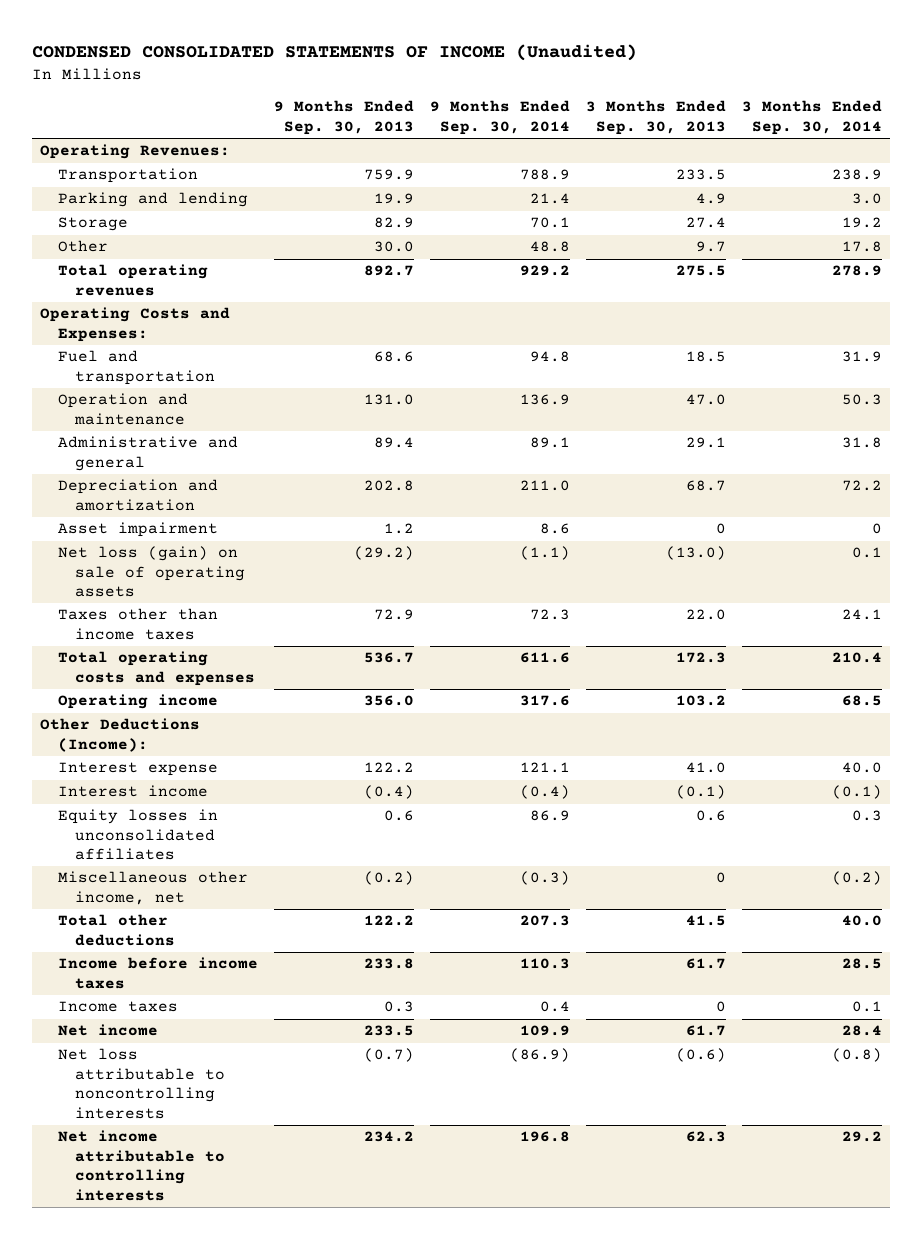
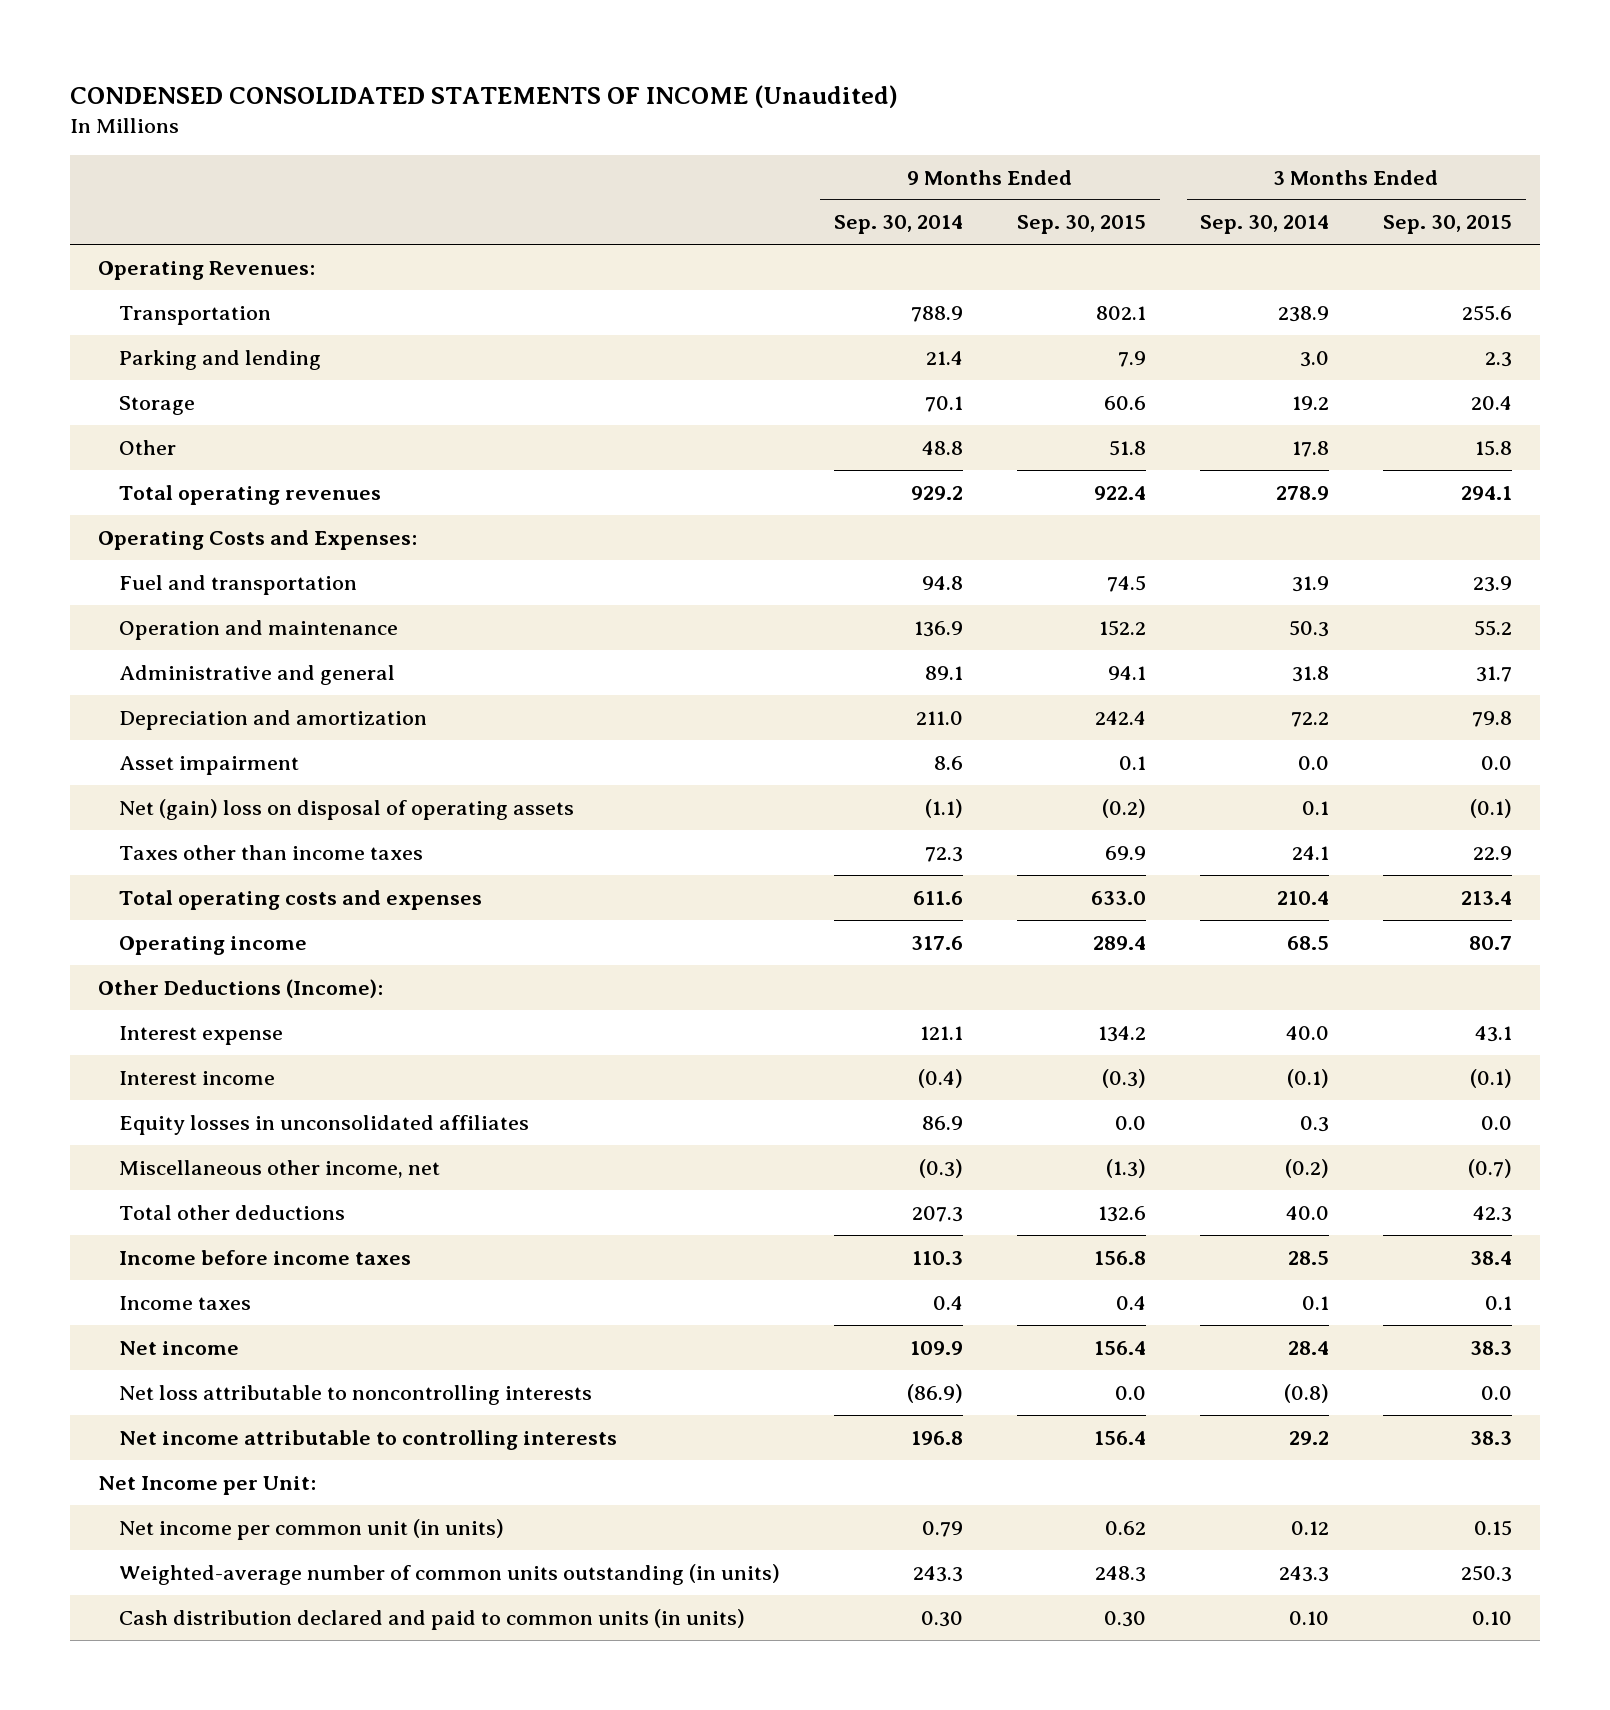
[274,100,415,135] 9 Months Ended Sep. 30, 2013 -> none
[586,100,727,135] 3 Months Ended Sep. 30, 2013 -> none
none -> [1017,215,1147,235] Sep. 30, 2015
none -> [1383,215,1513,235] Sep. 30, 2015
[872,523,883,535] 0 -> [1298,755,1330,770] 0.0
[57,546,246,598] Net loss (gain) on sale of operating assets -> [118,798,574,820] Net (gain) loss on disposal of operating assets
none -> [97,1475,316,1495] Net Income per Unit:
none -> [118,1518,504,1540] Net income per common unit (in units)
none -> [118,1563,780,1585] Weighted-average number of common units outstanding (in units)
none -> [118,1608,745,1630] Cash distribution declared and paid to common units (in units)

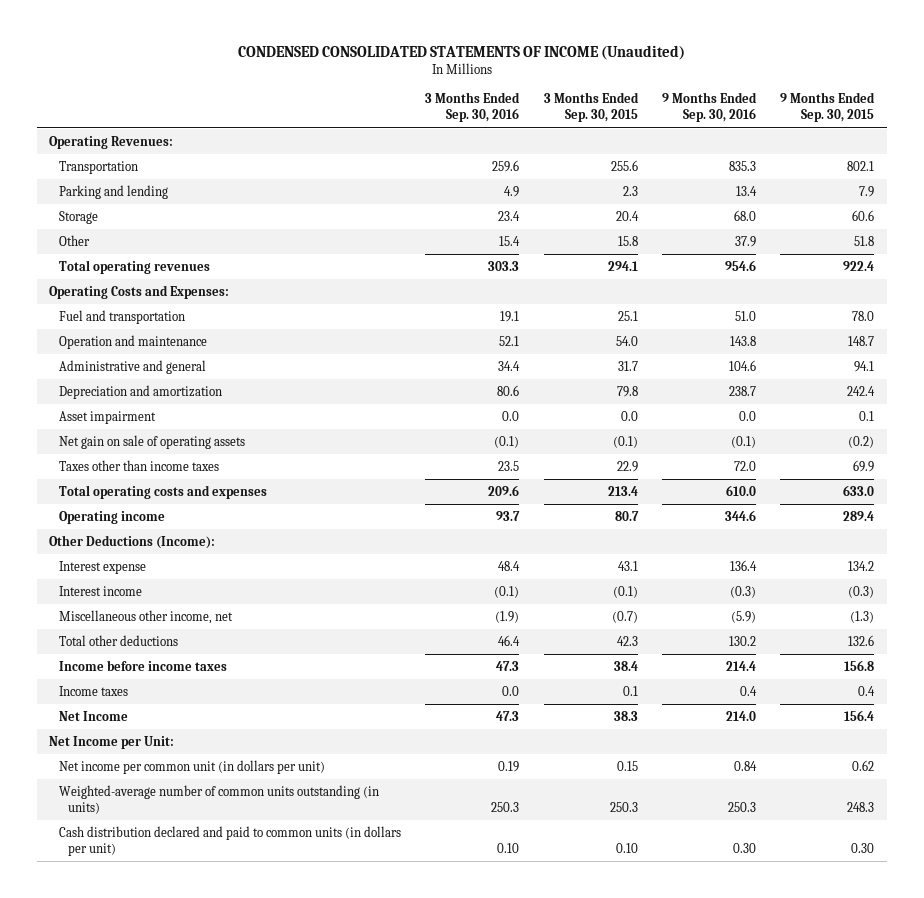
[833,215,963,235] Sep. 30, 2014 -> none
[1200,215,1330,235] Sep. 30, 2014 -> none
none -> [425,92,521,123] 3 Months Ended Sep. 30, 2016
none -> [661,92,757,123] 9 Months Ended Sep. 30, 2016
[1107,574,1147,592] 74.5 -> [852,310,875,321] 78.0
[1473,575,1513,592] 23.9 -> [617,310,638,321] 25.1
[1099,619,1147,636] 152.2 -> [848,335,875,346] 148.7
[1474,619,1513,636] 55.2 -> [615,335,638,346] 54.0
[118,798,574,820] Net (gain) loss on disposal of operating assets -> [58,434,245,449] Net gain on sale of operating assets
[118,1114,529,1135] Equity losses in unconsolidated affiliates -> none
[118,1340,239,1355] Net income -> none
[118,1384,592,1405] Net loss attributable to noncontrolling interests -> none
[118,1429,617,1450] Net income attributable to controlling interests -> [58,710,128,721] Net Income
[118,1518,504,1540] Net income per common unit (in units) -> [58,759,325,774] Net income per common unit (in dollars per unit)
[118,1608,745,1630] Cash distribution declared and paid to common units (in units) -> [58,825,401,856] Cash distribution declared and paid to common units (in dollars per unit)

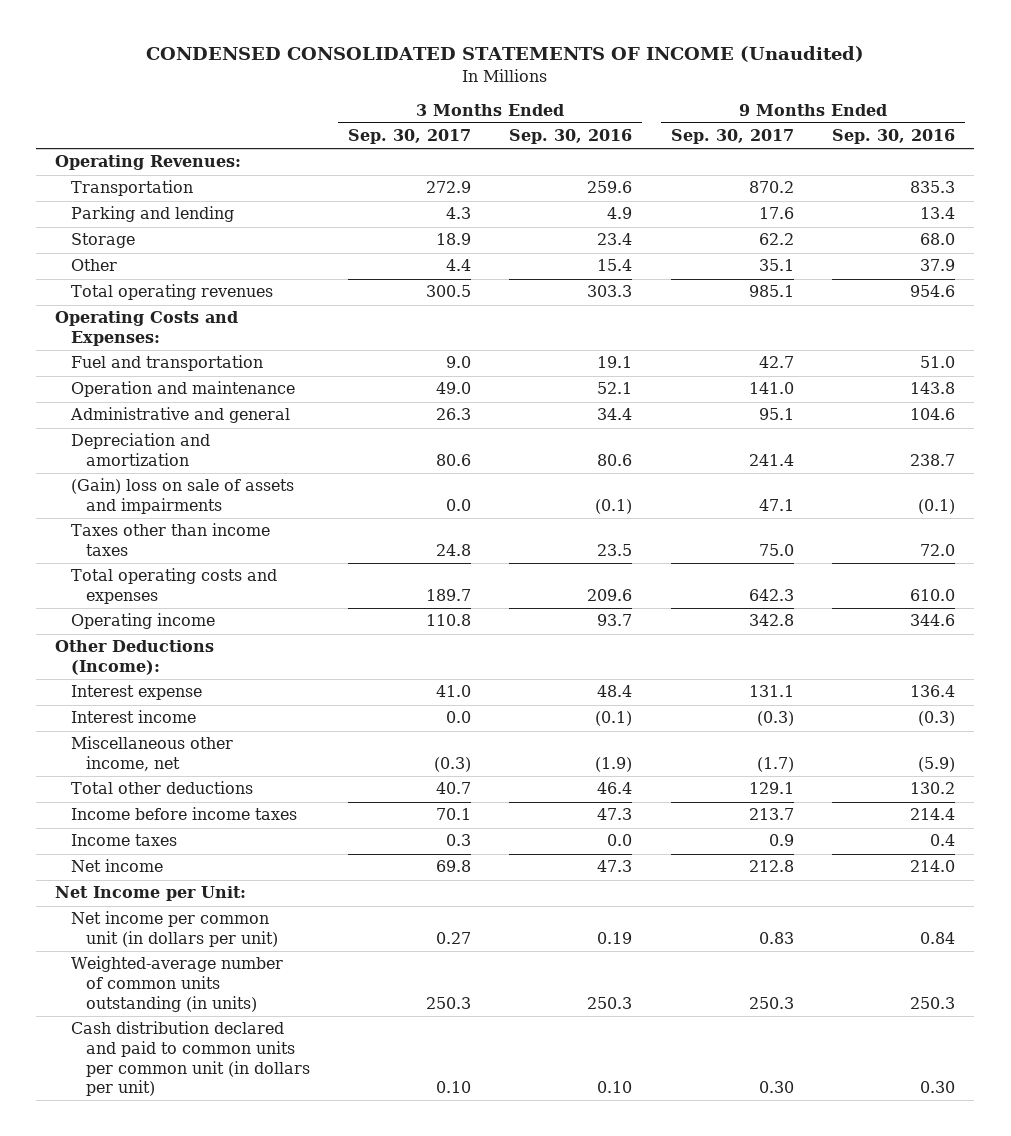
[543,92,639,123] 3 Months Ended Sep. 30, 2015 -> none
[780,92,876,123] 9 Months Ended Sep. 30, 2015 -> none
none -> [348,129,472,145] Sep. 30, 2017
none -> [670,129,794,145] Sep. 30, 2017
[58,410,156,424] Asset impairment -> none
[58,434,245,449] Net gain on sale of operating assets -> [70,478,294,514] (Gain) loss on sale of assets and impairments
[58,710,128,721] Net Income -> [70,859,163,873] Net income
[58,825,401,856] Cash distribution declared and paid to common units (in dollars per unit) -> [70,1021,310,1097] Cash distribution declared and paid to common units per common unit (in dollars per unit)

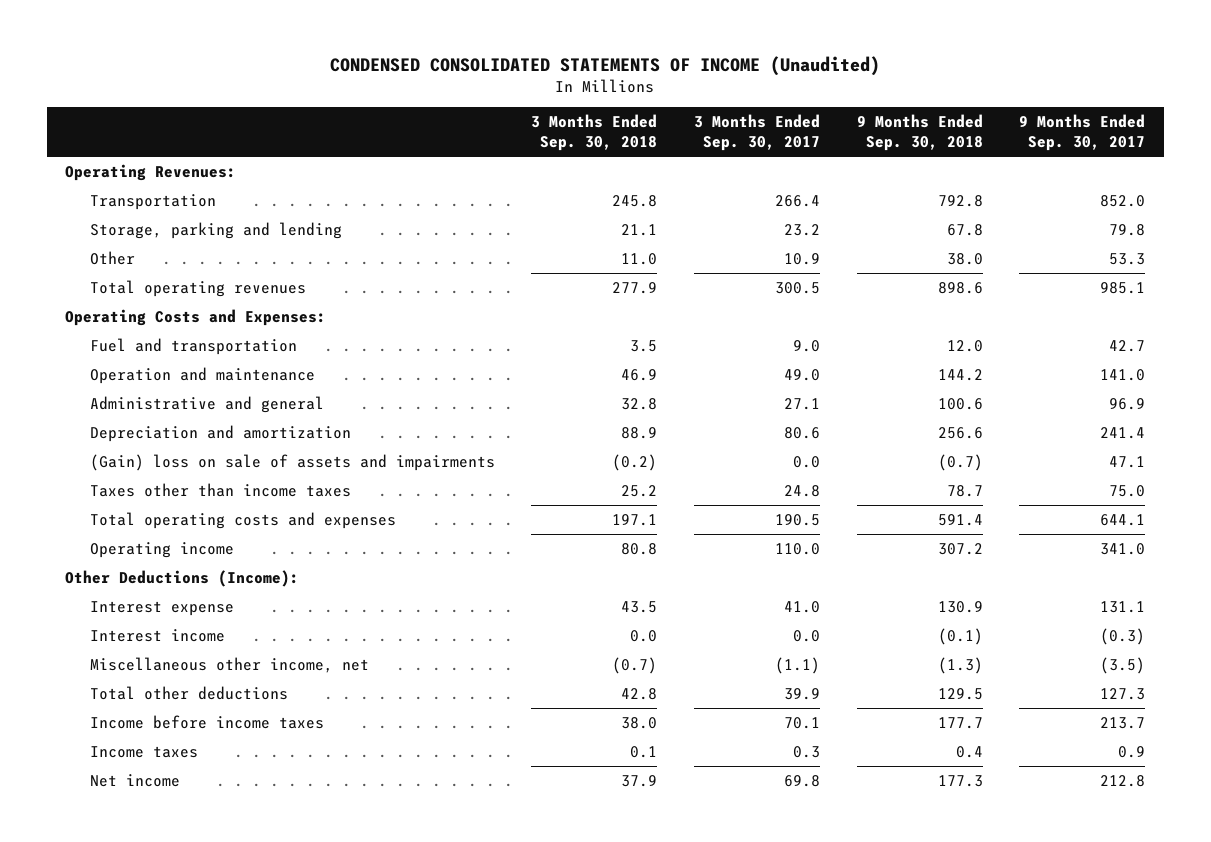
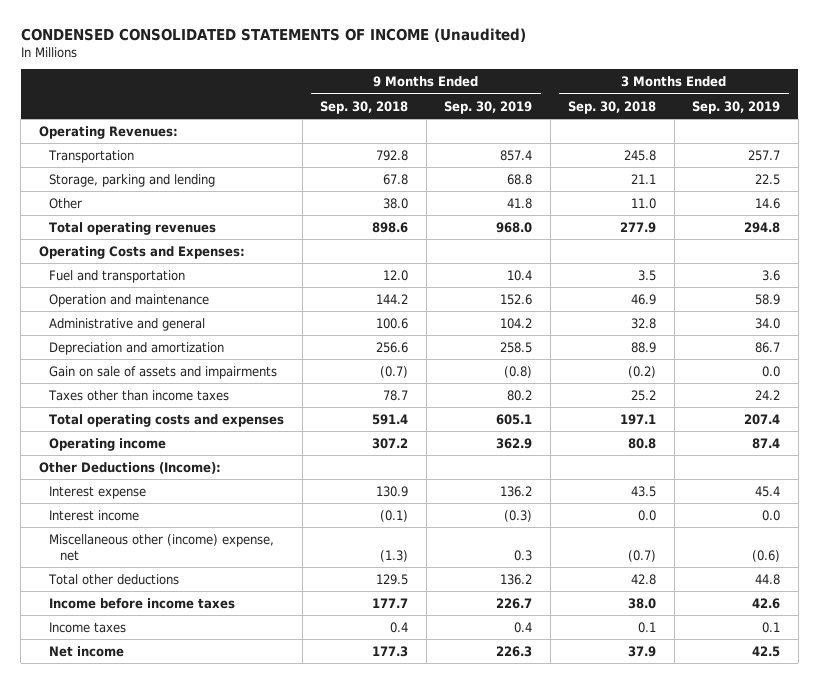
[694,114,821,151] 3 Months Ended Sep. 30, 2017 -> none
[1019,114,1146,151] 9 Months Ended Sep. 30, 2017 -> none
none -> [444,100,533,114] Sep. 30, 2019
none -> [692,100,781,114] Sep. 30, 2019
[89,454,495,472] (Gain) loss on sale of assets and impairments -> [49,365,278,379] Gain on sale of assets and impairments
[89,657,369,674] Miscellaneous other income, net -> [49,533,275,561] Miscellaneous other (income) expense, net

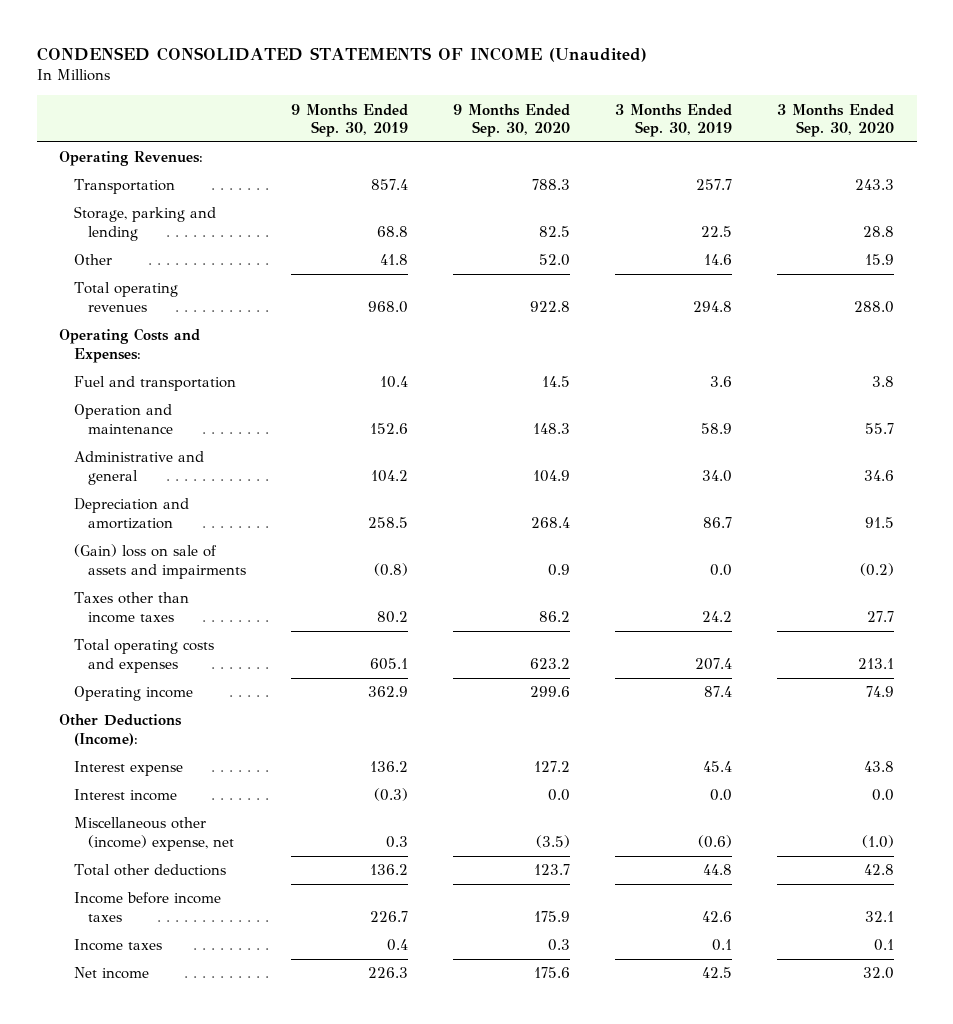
[320,100,409,114] Sep. 30, 2018 -> none
[568,100,657,114] Sep. 30, 2018 -> none
none -> [453,103,571,137] 9 Months Ended Sep. 30, 2020
none -> [777,103,895,137] 3 Months Ended Sep. 30, 2020
[49,365,278,379] Gain on sale of assets and impairments -> [73,544,247,579] (Gain) loss on sale of assets and impairments

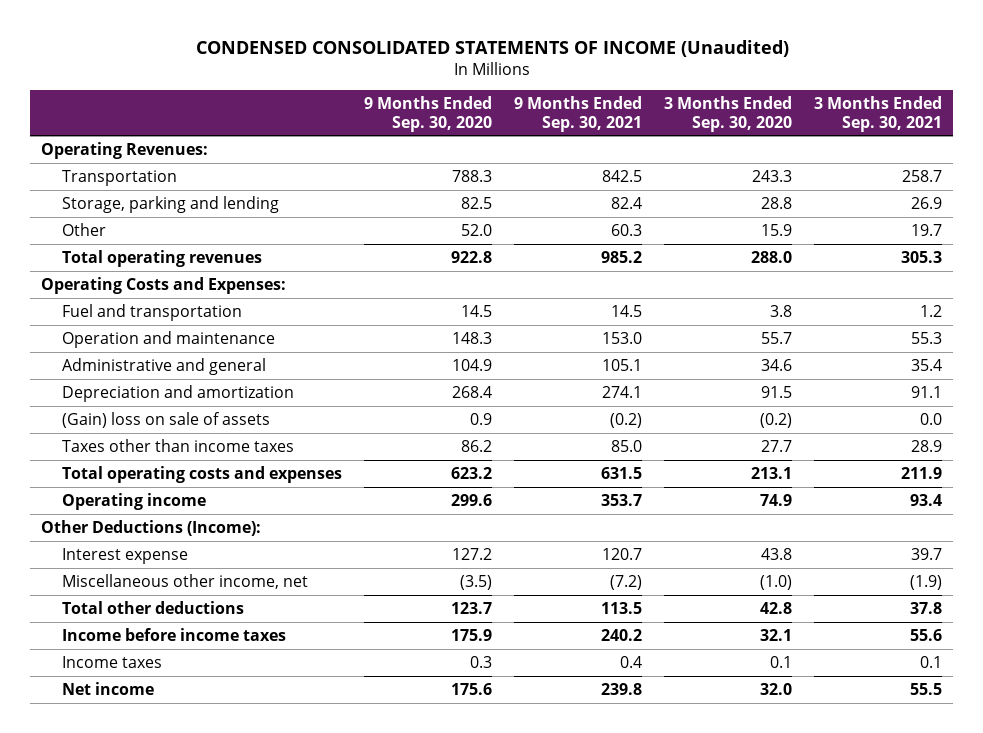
[291,103,409,137] 9 Months Ended Sep. 30, 2019 -> none
[615,103,733,137] 3 Months Ended Sep. 30, 2019 -> none
none -> [514,96,643,132] 9 Months Ended Sep. 30, 2021
none -> [814,96,943,132] 3 Months Ended Sep. 30, 2021
[73,544,247,579] (Gain) loss on sale of assets and impairments -> [61,411,270,428] (Gain) loss on sale of assets
[73,789,177,802] Interest income -> none
[73,817,235,851] Miscellaneous other (income) expense, net -> [61,573,308,589] Miscellaneous other income, net

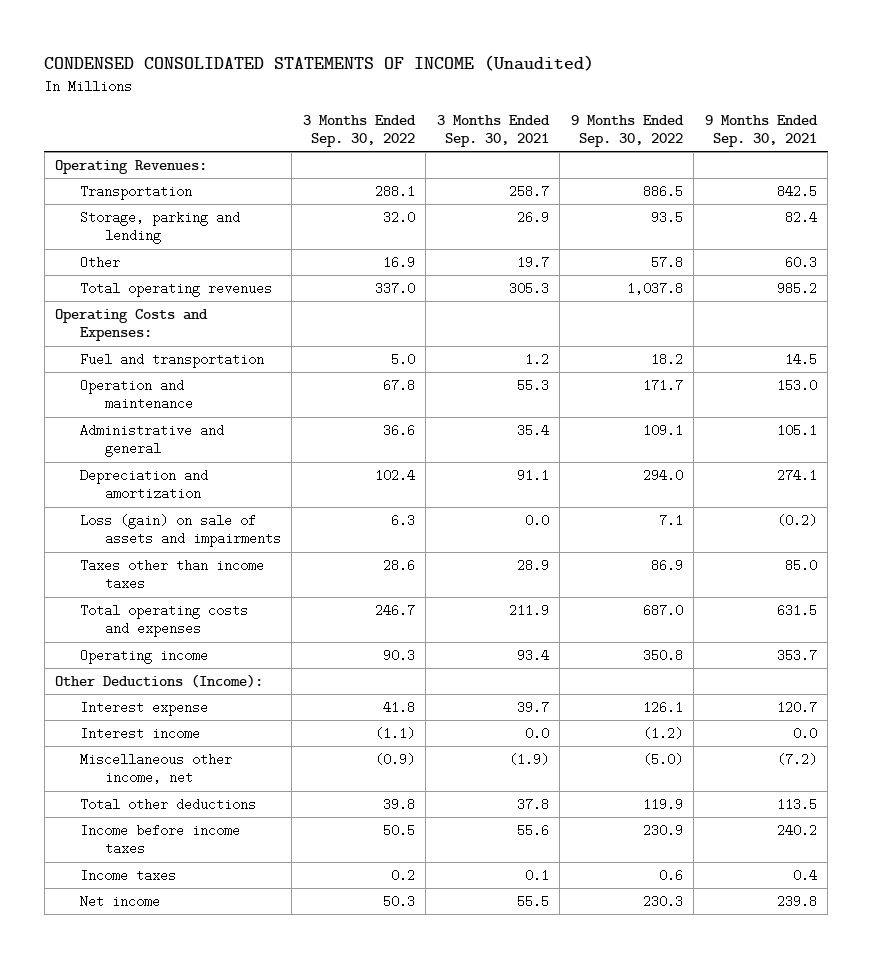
[363,96,492,132] 9 Months Ended Sep. 30, 2020 -> none
[664,96,793,132] 3 Months Ended Sep. 30, 2020 -> none
none -> [302,114,416,148] 3 Months Ended Sep. 30, 2022
none -> [570,114,684,148] 9 Months Ended Sep. 30, 2022
[61,411,270,428] (Gain) loss on sale of assets -> [79,513,281,548] Loss (gain) on sale of assets and impairments
none -> [79,726,200,740] Interest income

